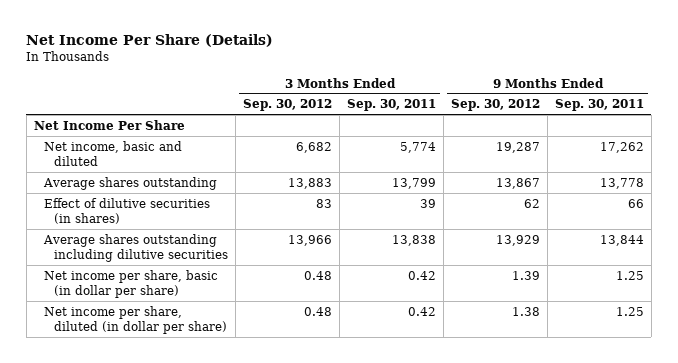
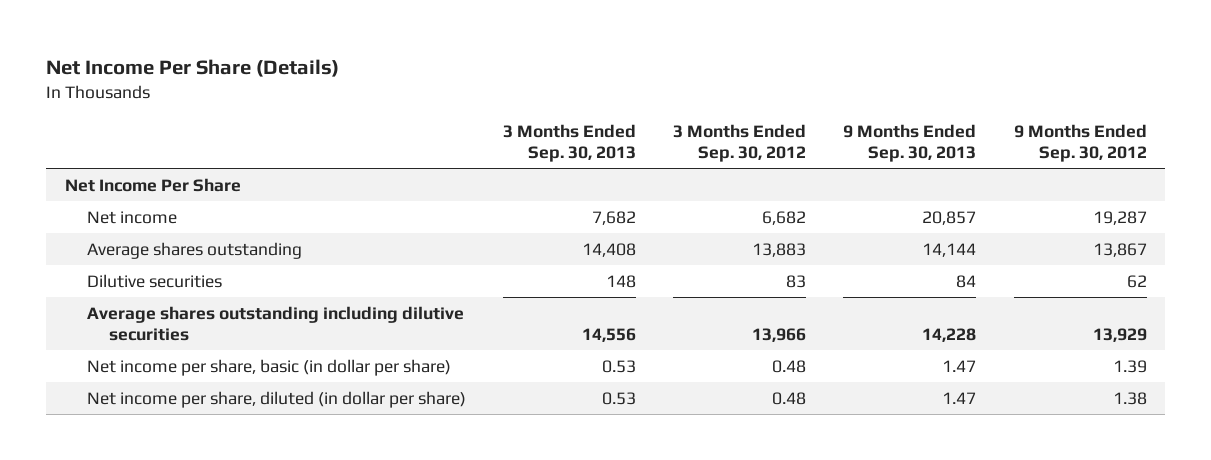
[347,99,437,112] Sep. 30, 2011 -> none
[554,99,644,112] Sep. 30, 2011 -> none
none -> [503,124,637,163] 3 Months Ended Sep. 30, 2013
none -> [843,124,977,163] 9 Months Ended Sep. 30, 2013
[43,140,182,167] Net income, basic and diluted -> [86,210,177,224] Net income
[43,197,210,225] Effect of dilutive securities (in shares) -> [86,273,222,288] Dilutive securities

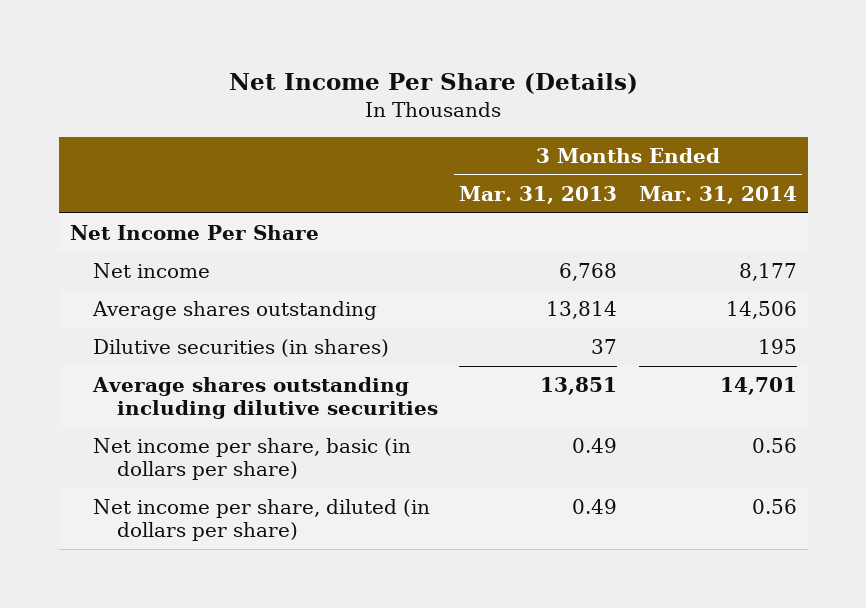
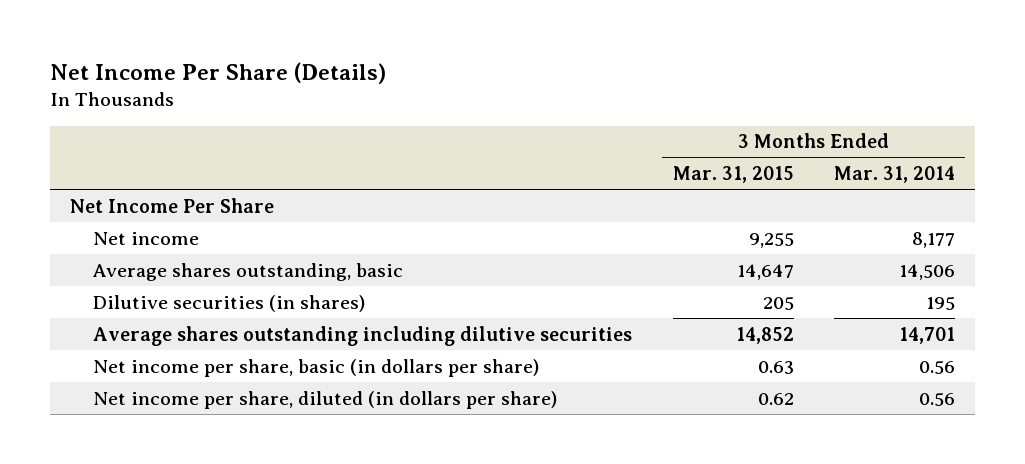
[459,186,618,205] Mar. 31, 2013 -> none
none -> [672,165,794,183] Mar. 31, 2015
[92,301,378,321] Average shares outstanding -> [93,262,404,281] Average shares outstanding, basic

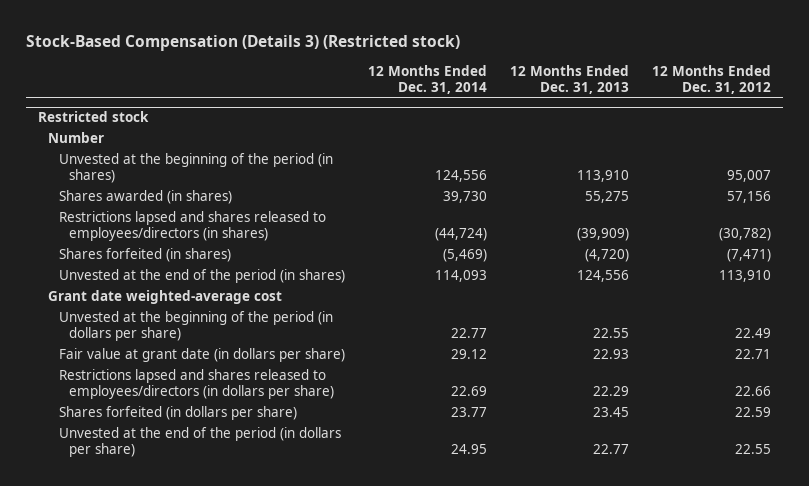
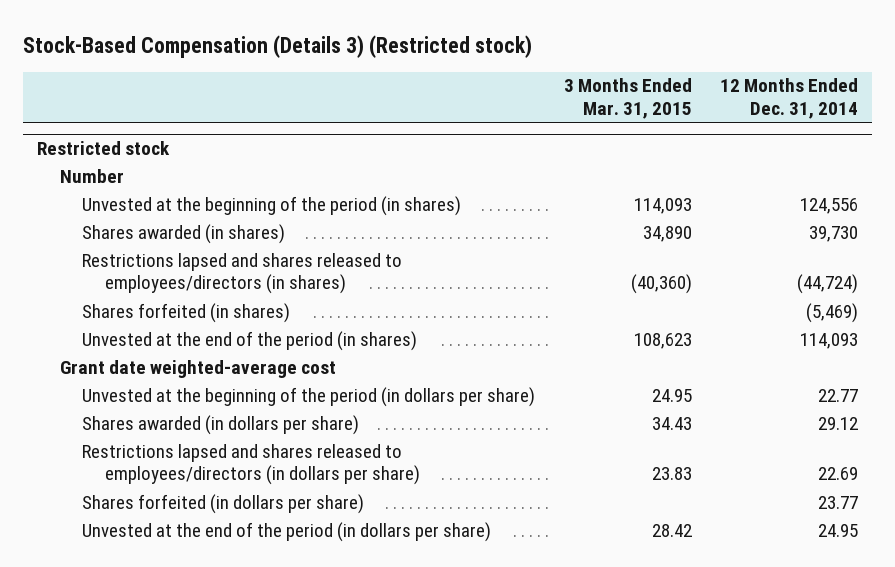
[510,65,630,95] 12 Months Ended Dec. 31, 2013 -> none
[652,65,772,95] 12 Months Ended Dec. 31, 2012 -> none
none -> [563,78,692,119] 3 Months Ended Mar. 31, 2015
[58,348,345,363] Fair value at grant date (in dollars per share) -> [82,414,360,435] Shares awarded (in dollars per share)

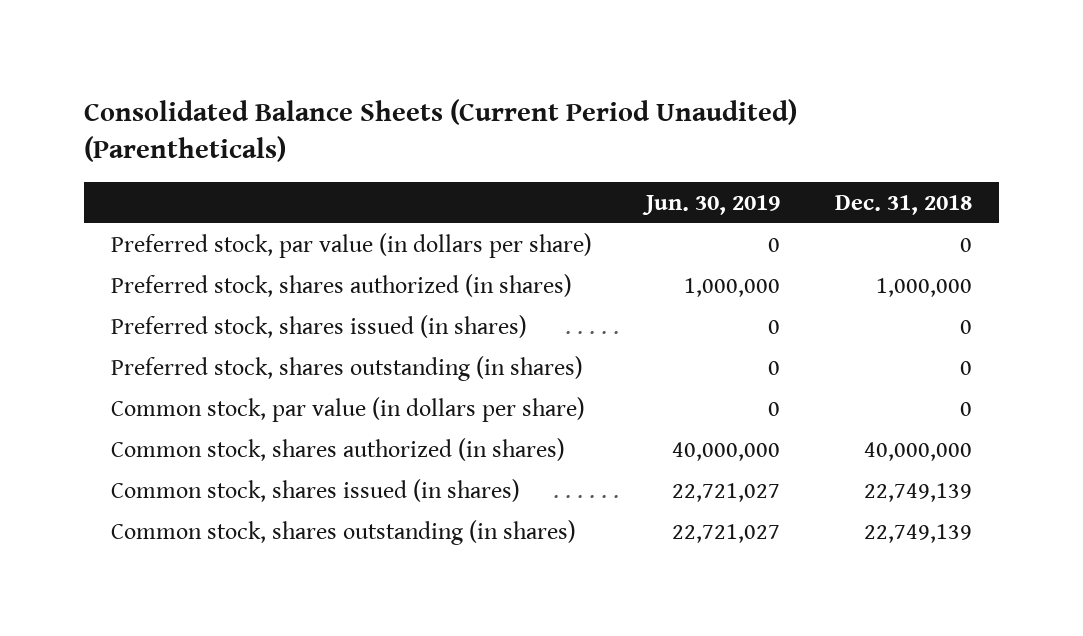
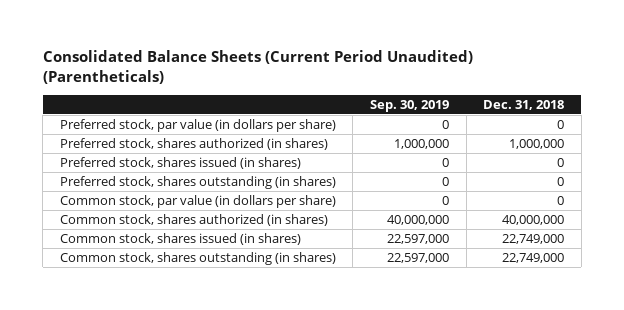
[642,194,781,215] Jun. 30, 2019 -> none
none -> [370,99,450,112] Sep. 30, 2019
[863,483,972,503] 22,749,139 -> [502,234,565,245] 22,749,000
[863,524,972,544] 22,749,139 -> [502,253,565,264] 22,749,000

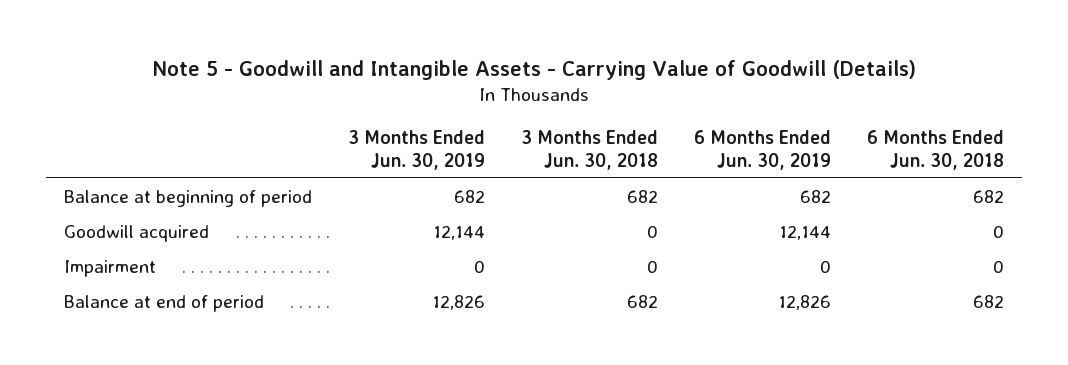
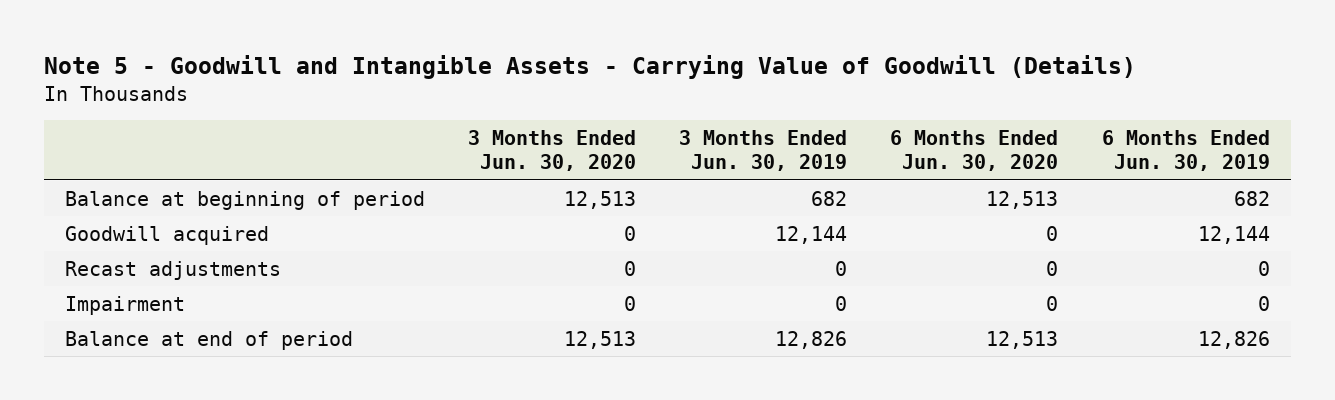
[520,129,658,170] 3 Months Ended Jun. 30, 2018 -> none
[866,129,1004,170] 6 Months Ended Jun. 30, 2018 -> none
none -> [468,130,637,172] 3 Months Ended Jun. 30, 2020
none -> [890,130,1059,172] 6 Months Ended Jun. 30, 2020
none -> [65,260,282,280] Recast adjustments

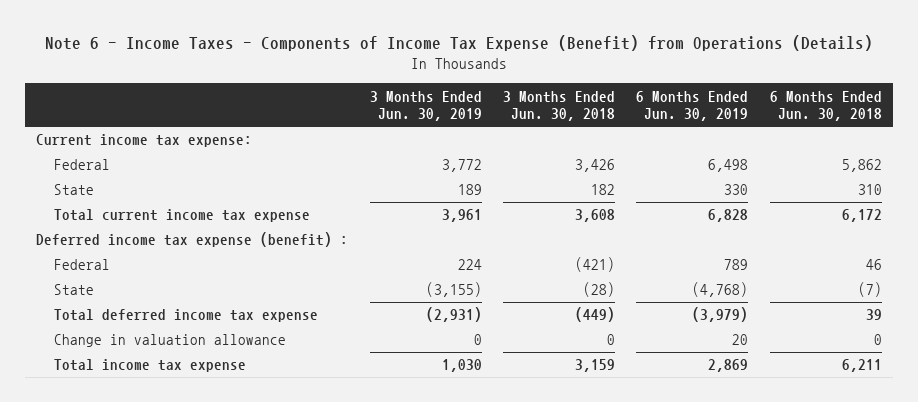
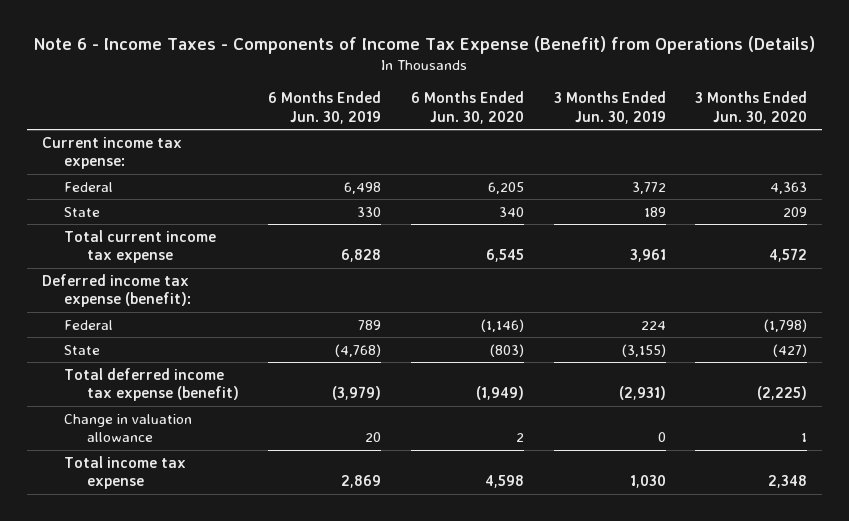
[502,90,615,122] 3 Months Ended Jun. 30, 2018 -> none
[769,90,882,122] 6 Months Ended Jun. 30, 2018 -> none
none -> [411,90,525,124] 6 Months Ended Jun. 30, 2020
none -> [695,90,808,124] 3 Months Ended Jun. 30, 2020
[36,232,349,248] Deferred income tax expense (benefit) : -> [41,273,192,308] Deferred income tax expense (benefit):
[53,309,318,323] Total deferred income tax expense -> [64,367,239,402] Total deferred income tax expense (benefit)

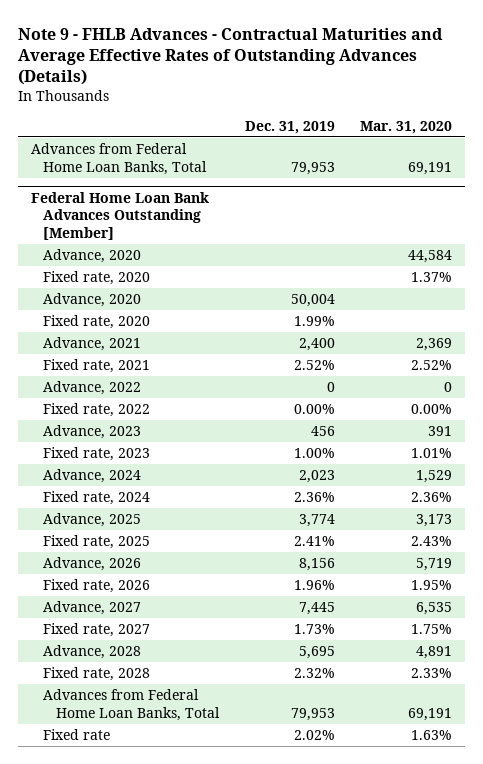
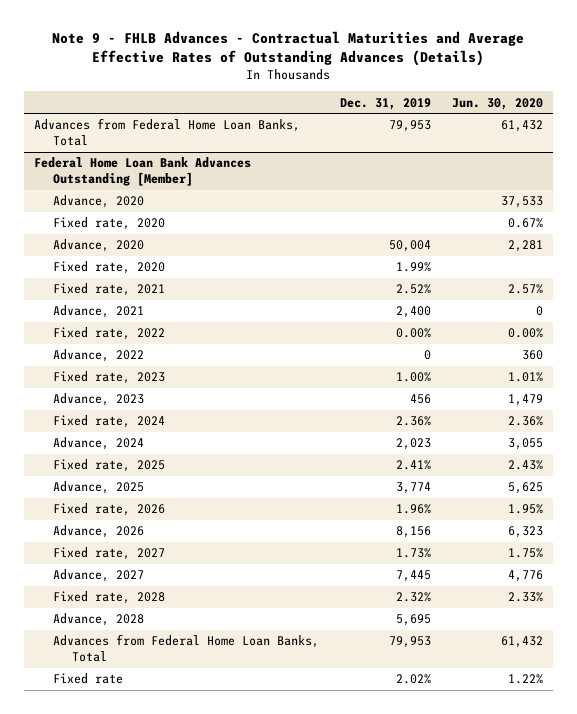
[359,120,452,134] Mar. 31, 2020 -> none
none -> [451,97,543,110] Jun. 30, 2020
[43,336,142,351] Advance, 2021 -> [53,305,145,319] Advance, 2021
[43,380,142,395] Advance, 2022 -> [53,349,145,363] Advance, 2022
[43,424,142,439] Advance, 2023 -> [53,393,145,407] Advance, 2023
[43,468,142,483] Advance, 2024 -> [53,437,145,451] Advance, 2024
[43,512,142,527] Advance, 2025 -> [53,481,145,495] Advance, 2025
[43,556,142,571] Advance, 2026 -> [53,525,145,539] Advance, 2026
[43,600,142,615] Advance, 2027 -> [53,569,145,583] Advance, 2027
[43,644,142,659] Advance, 2028 -> [53,613,145,627] Advance, 2028

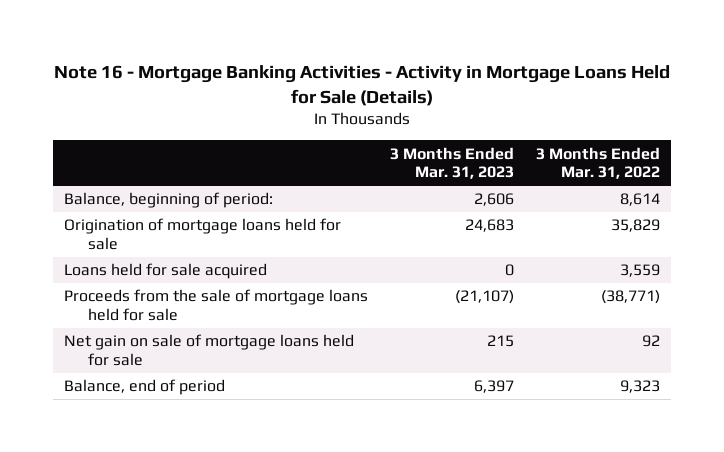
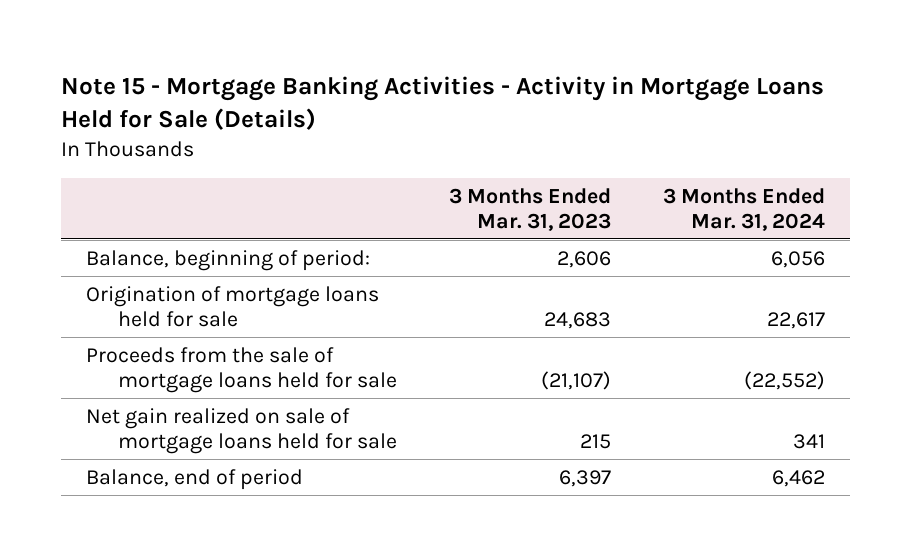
[54,65,671,106] Note 16 - Mortgage Banking Activities - Activity in Mortgage Loans Held for Sale (Details) -> [60,75,824,131] Note 15 - Mortgage Banking Activities - Activity in Mortgage Loans Held for Sale (Details)
[535,146,660,180] 3 Months Ended Mar. 31, 2022 -> none
none -> [662,187,825,231] 3 Months Ended Mar. 31, 2024
[64,263,268,280] Loans held for sale acquired -> none
[64,334,355,367] Net gain on sale of mortgage loans held for sale -> [86,407,398,454] Net gain realized on sale of mortgage loans held for sale

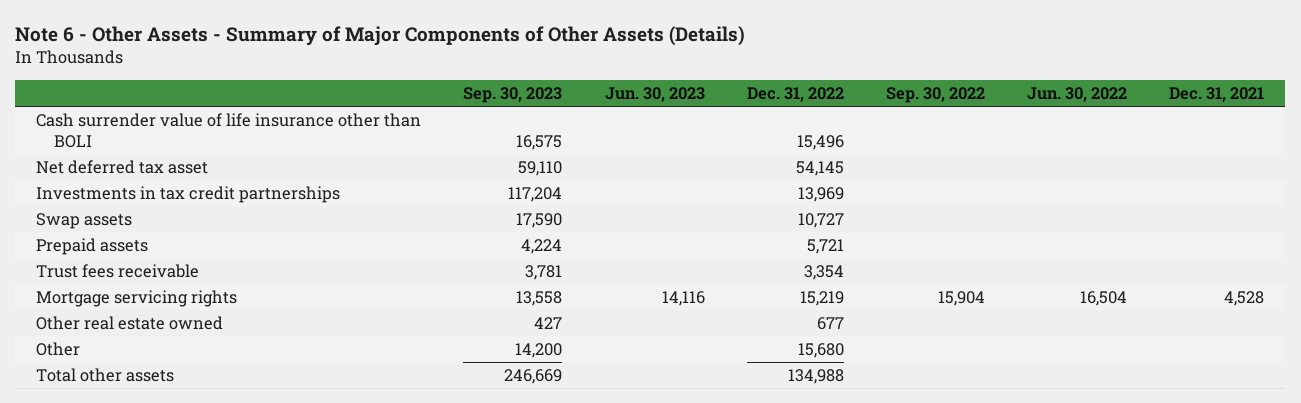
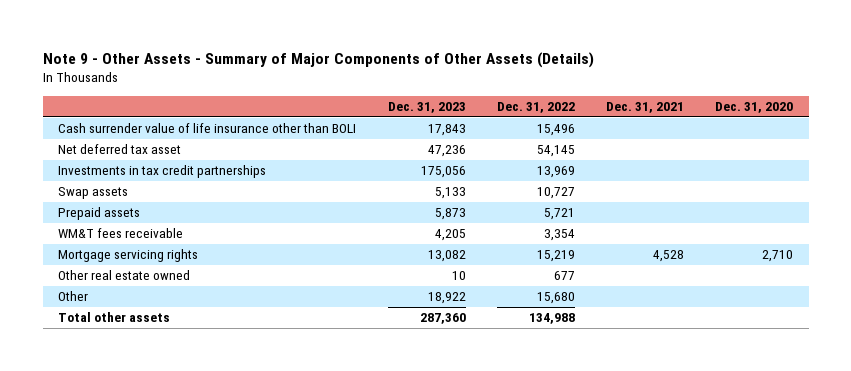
[15,25,746,46] Note 6 - Other Assets - Summary of Major Components of Other Assets (Details) -> [42,51,594,68] Note 9 - Other Assets - Summary of Major Components of Other Assets (Details)
[463,86,563,103] Sep. 30, 2023 -> none
[604,86,705,102] Jun. 30, 2023 -> none
[885,86,985,103] Sep. 30, 2022 -> none
[1027,86,1128,102] Jun. 30, 2022 -> none
none -> [387,102,466,114] Dec. 31, 2023
none -> [715,102,794,114] Dec. 31, 2020
[36,264,200,279] Trust fees receivable -> [58,228,184,239] WM&T fees receivable

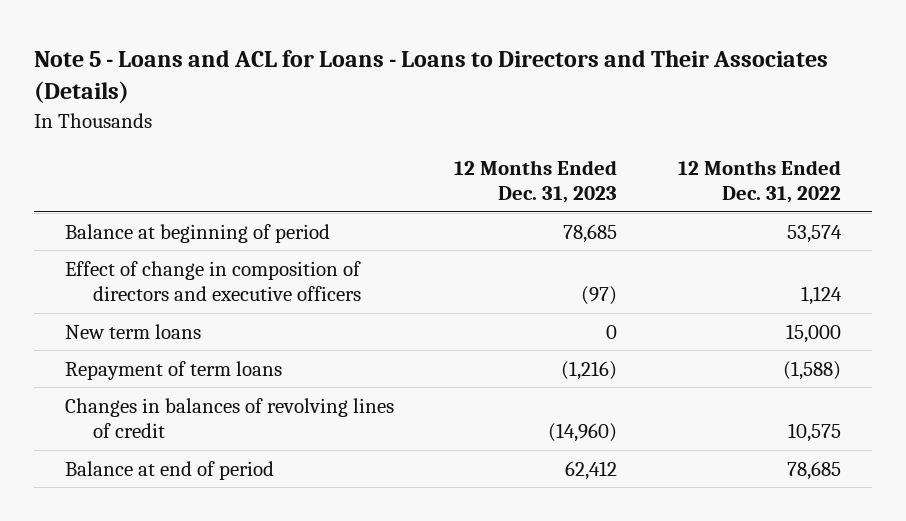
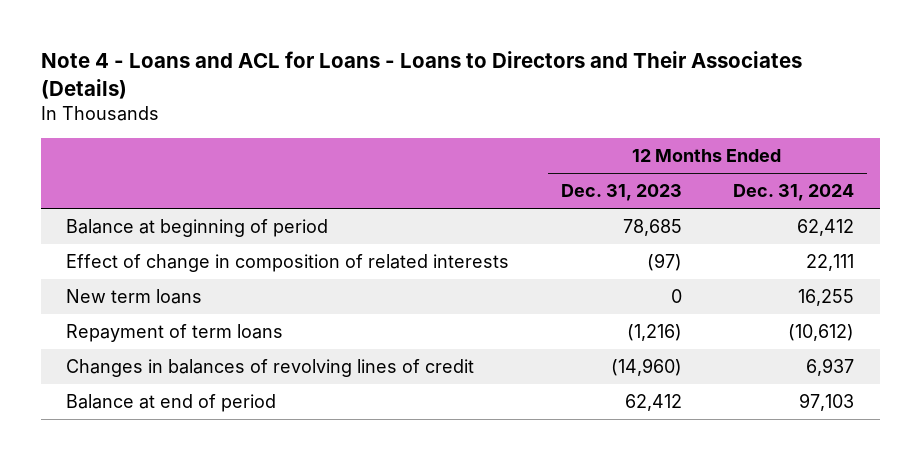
[34,49,829,104] Note 5 - Loans and ACL for Loans - Loans to Directors and Their Associates (Details) -> [40,51,802,100] Note 4 - Loans and ACL for Loans - Loans to Directors and Their Associates (Details)
[678,159,842,203] 12 Months Ended Dec. 31, 2022 -> none
none -> [733,184,855,202] Dec. 31, 2024
[64,260,362,302] Effect of change in composition of directors and executive officers -> [66,254,510,273] Effect of change in composition of related interests

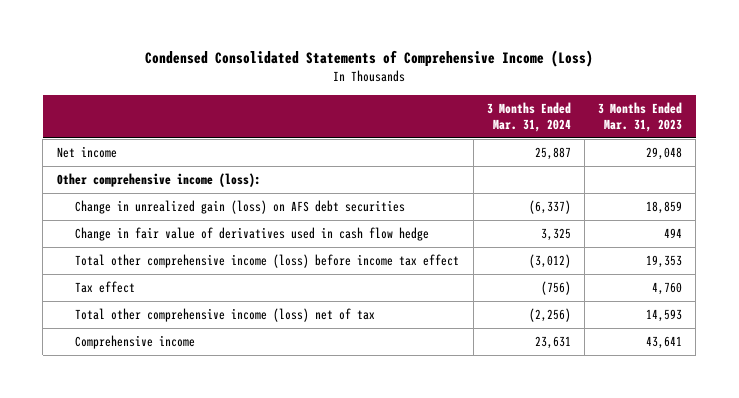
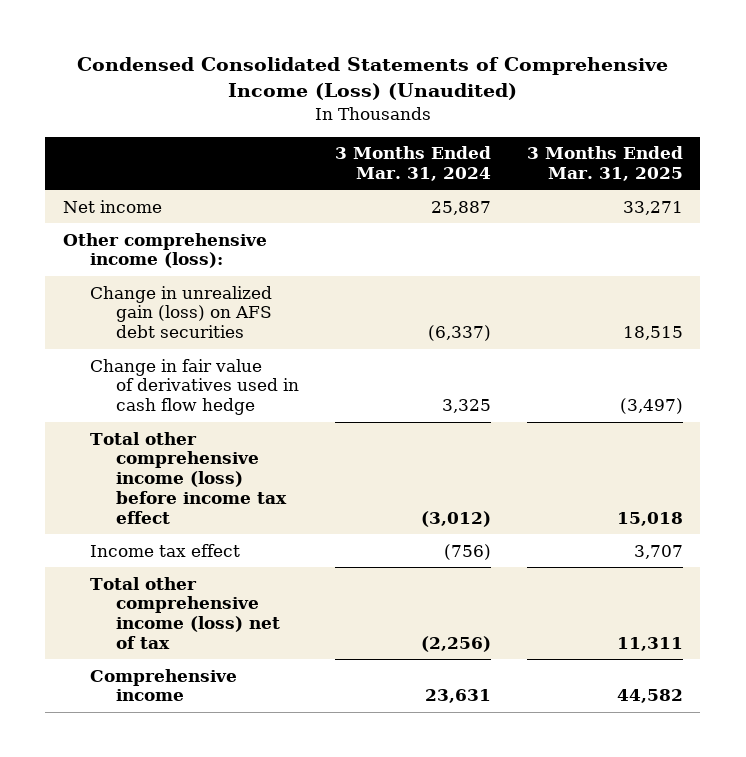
[145,50,594,68] Condensed Consolidated Statements of Comprehensive Income (Loss) -> [76,57,668,101] Condensed Consolidated Statements of Comprehensive Income (Loss) (Unaudited)
[598,101,683,133] 3 Months Ended Mar. 31, 2023 -> none
none -> [526,146,683,181] 3 Months Ended Mar. 31, 2025
[75,281,136,294] Tax effect -> [89,543,240,557] Income tax effect

